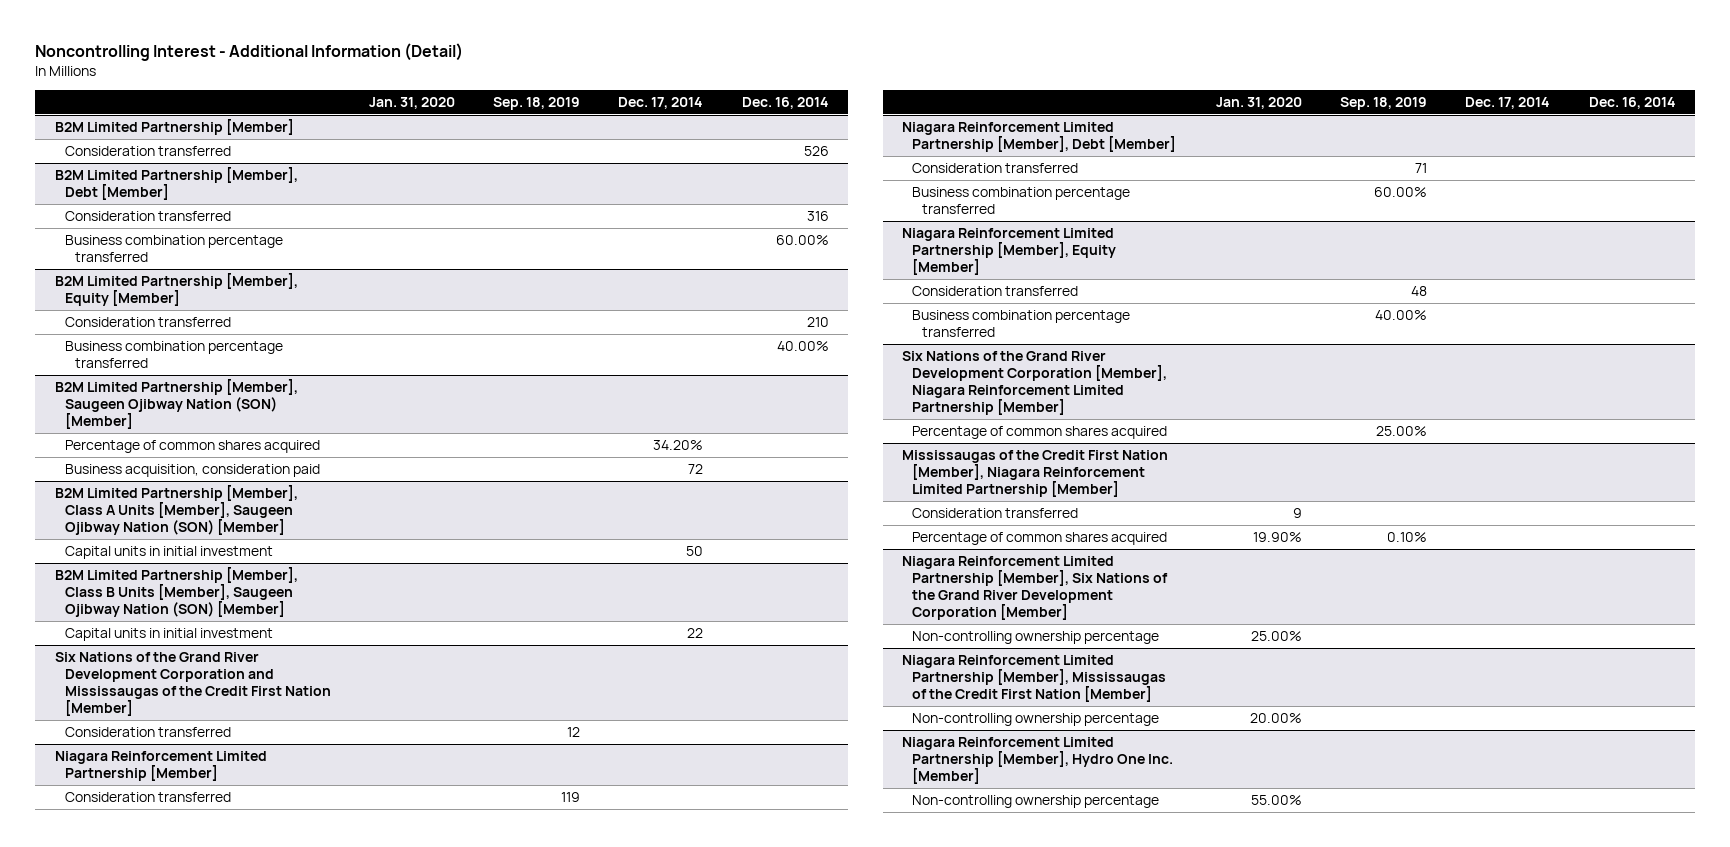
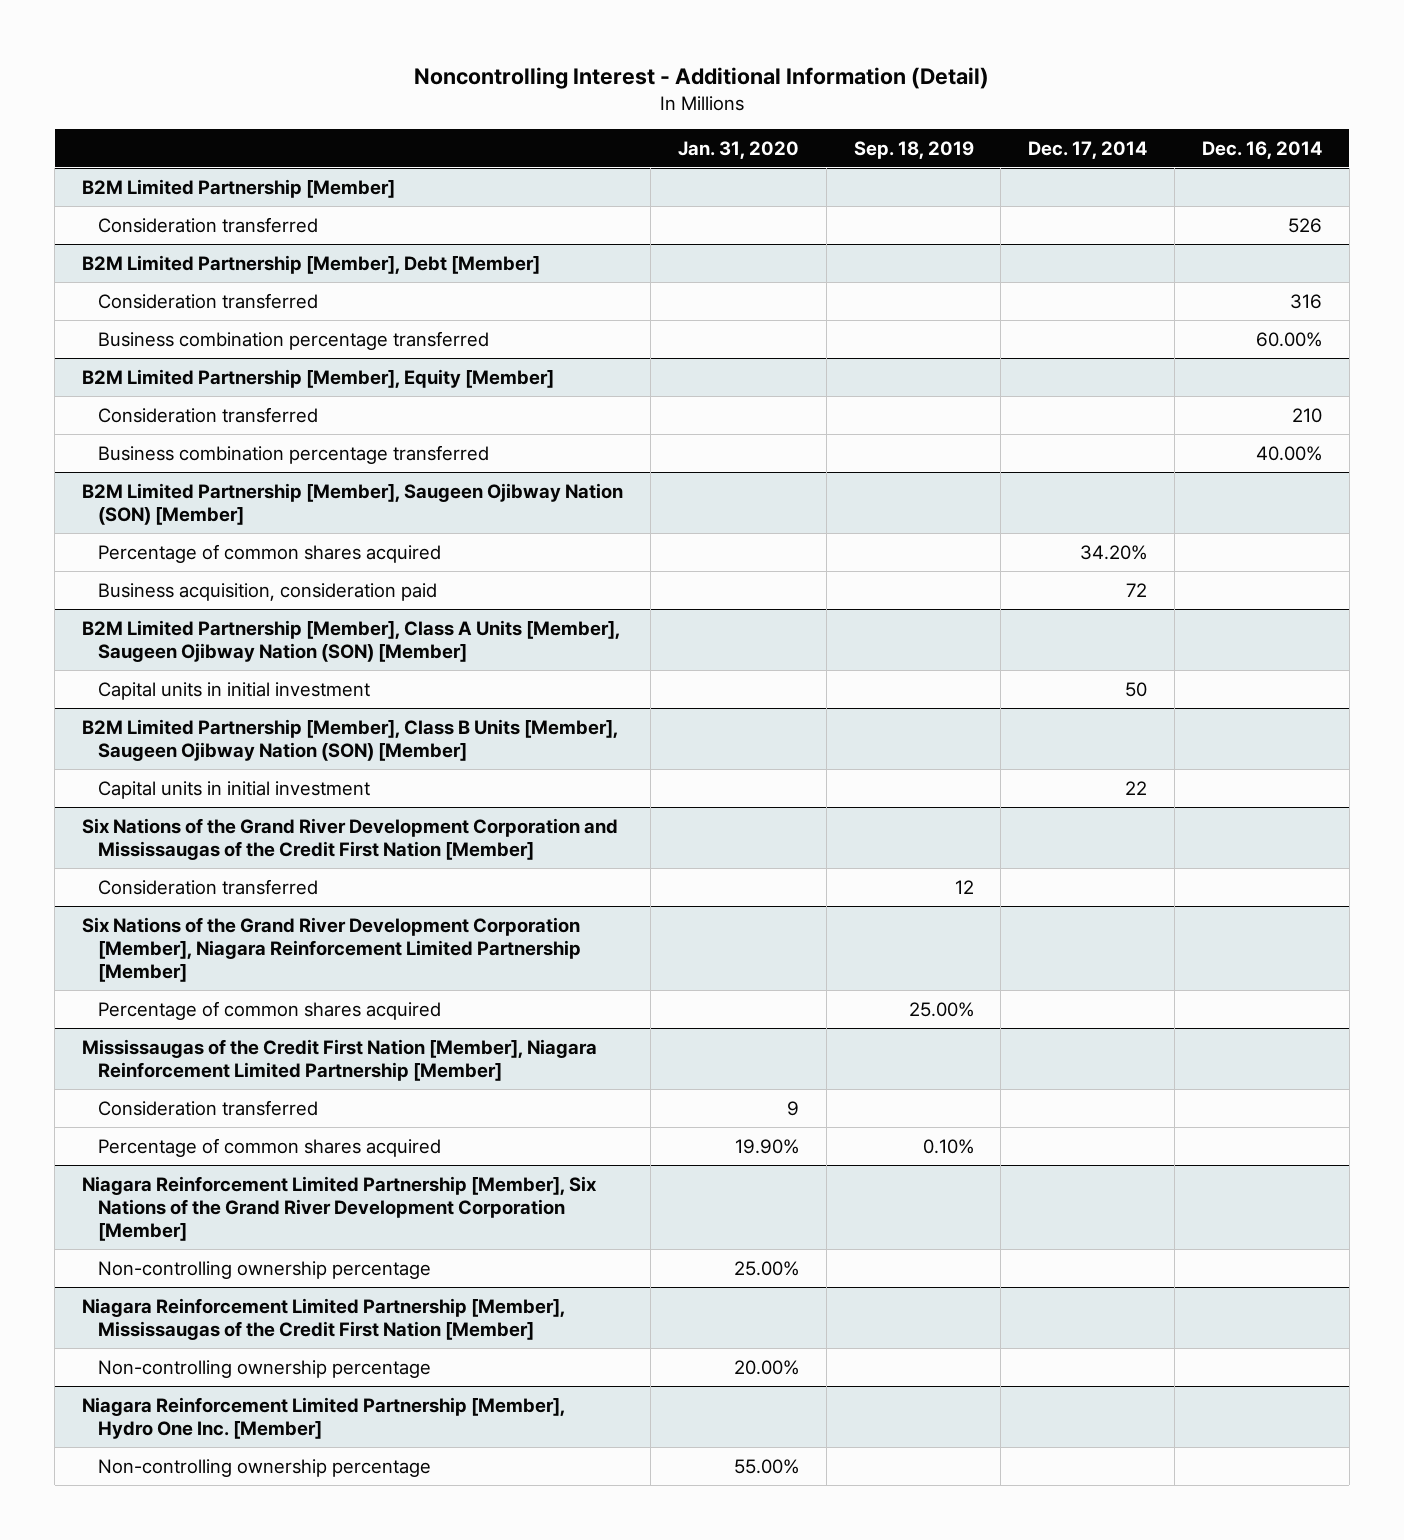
[54,751,267,782] Niagara Reinforcement Limited Partnership [Member] -> none
[64,792,231,803] Consideration transferred -> none
[901,122,1176,153] Niagara Reinforcement Limited Partnership [Member], Debt [Member] -> none
[911,163,1078,174] Consideration transferred -> none
[911,187,1130,215] Business combination percentage transferred -> none
[901,228,1116,276] Niagara Reinforcement Limited Partnership [Member], Equity [Member] -> none
[911,286,1078,297] Consideration transferred -> none
[911,310,1130,338] Business combination percentage transferred -> none

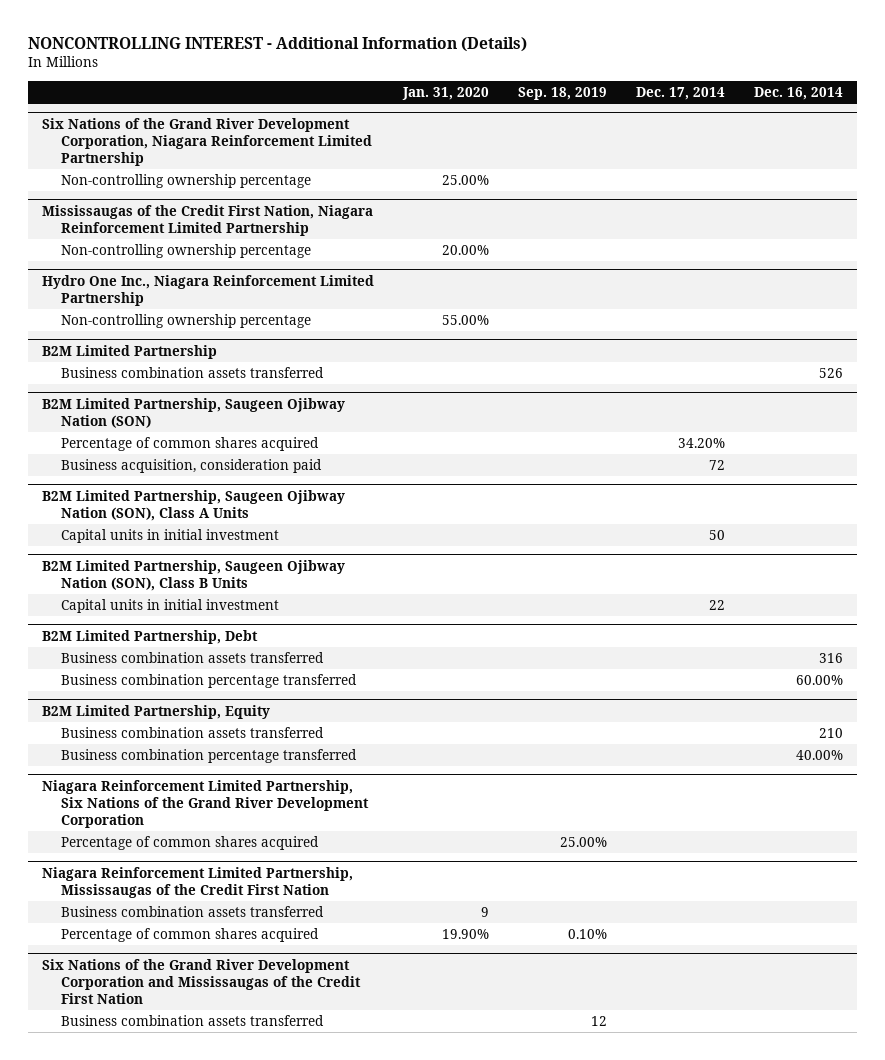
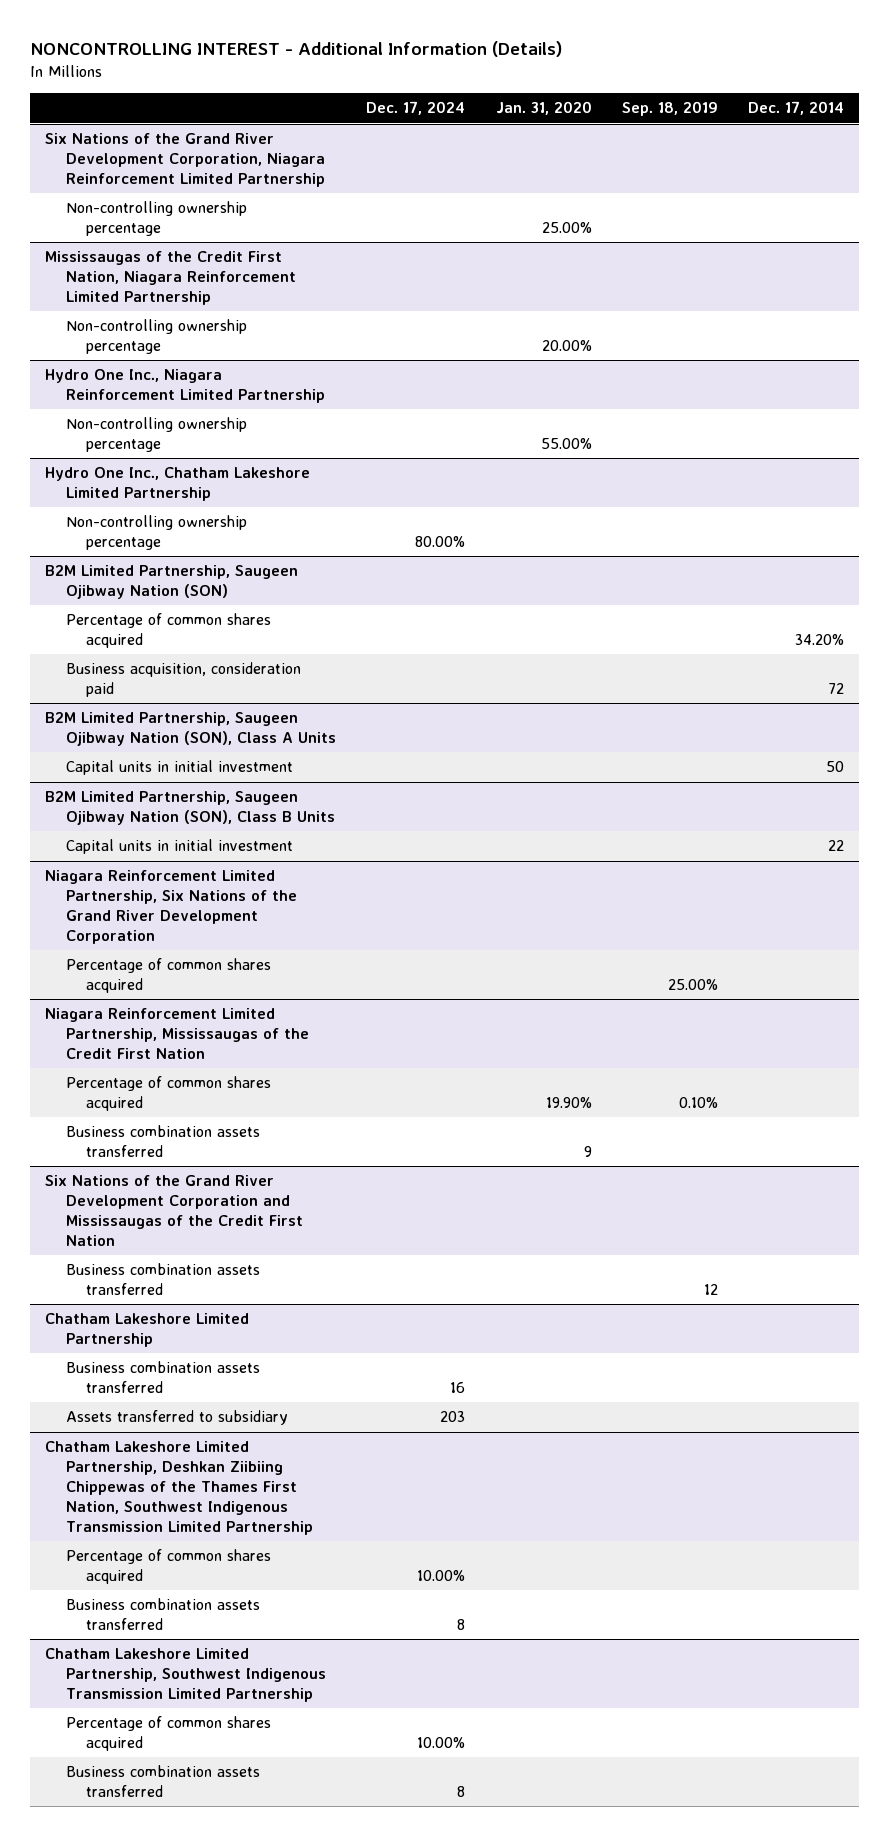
[753,86,843,100] Dec. 16, 2014 -> none
none -> [366,101,466,116] Dec. 17, 2024
[42,344,218,359] B2M Limited Partnership -> none
[61,367,325,379] Business combination assets transferred -> none
none -> [45,467,311,502] Hydro One Inc., Chatham Lakeshore Limited Partnership
none -> [65,515,247,551] Non-controlling ownership percentage
[42,629,259,644] B2M Limited Partnership, Debt -> none
[61,652,325,664] Business combination assets transferred -> none
[61,674,358,689] Business combination percentage transferred -> none
[42,704,271,719] B2M Limited Partnership, Equity -> none
[61,727,325,739] Business combination assets transferred -> none
[61,749,358,764] Business combination percentage transferred -> none
[61,906,325,918] Business combination assets transferred -> [65,1125,260,1158] Business combination assets transferred
none -> [45,1313,250,1348] Chatham Lakeshore Limited Partnership
none -> [65,1361,260,1394] Business combination assets transferred
none -> [65,1410,288,1426] Assets transferred to subsidiary
none -> [45,1441,313,1535] Chatham Lakeshore Limited Partnership, Deshkan Ziibiing Chippewas of the Thames First Nation, Southwest Indigenous Transmission Limited Partnership
none -> [65,1549,271,1585] Percentage of common shares acquired
none -> [65,1598,260,1631] Business combination assets transferred
none -> [45,1648,326,1703] Chatham Lakeshore Limited Partnership, Southwest Indigenous Transmission Limited Partnership
none -> [65,1716,271,1752] Percentage of common shares acquired
none -> [65,1765,260,1798] Business combination assets transferred

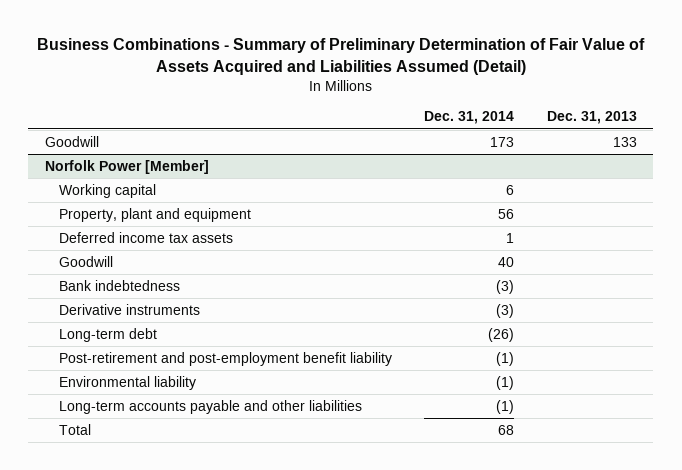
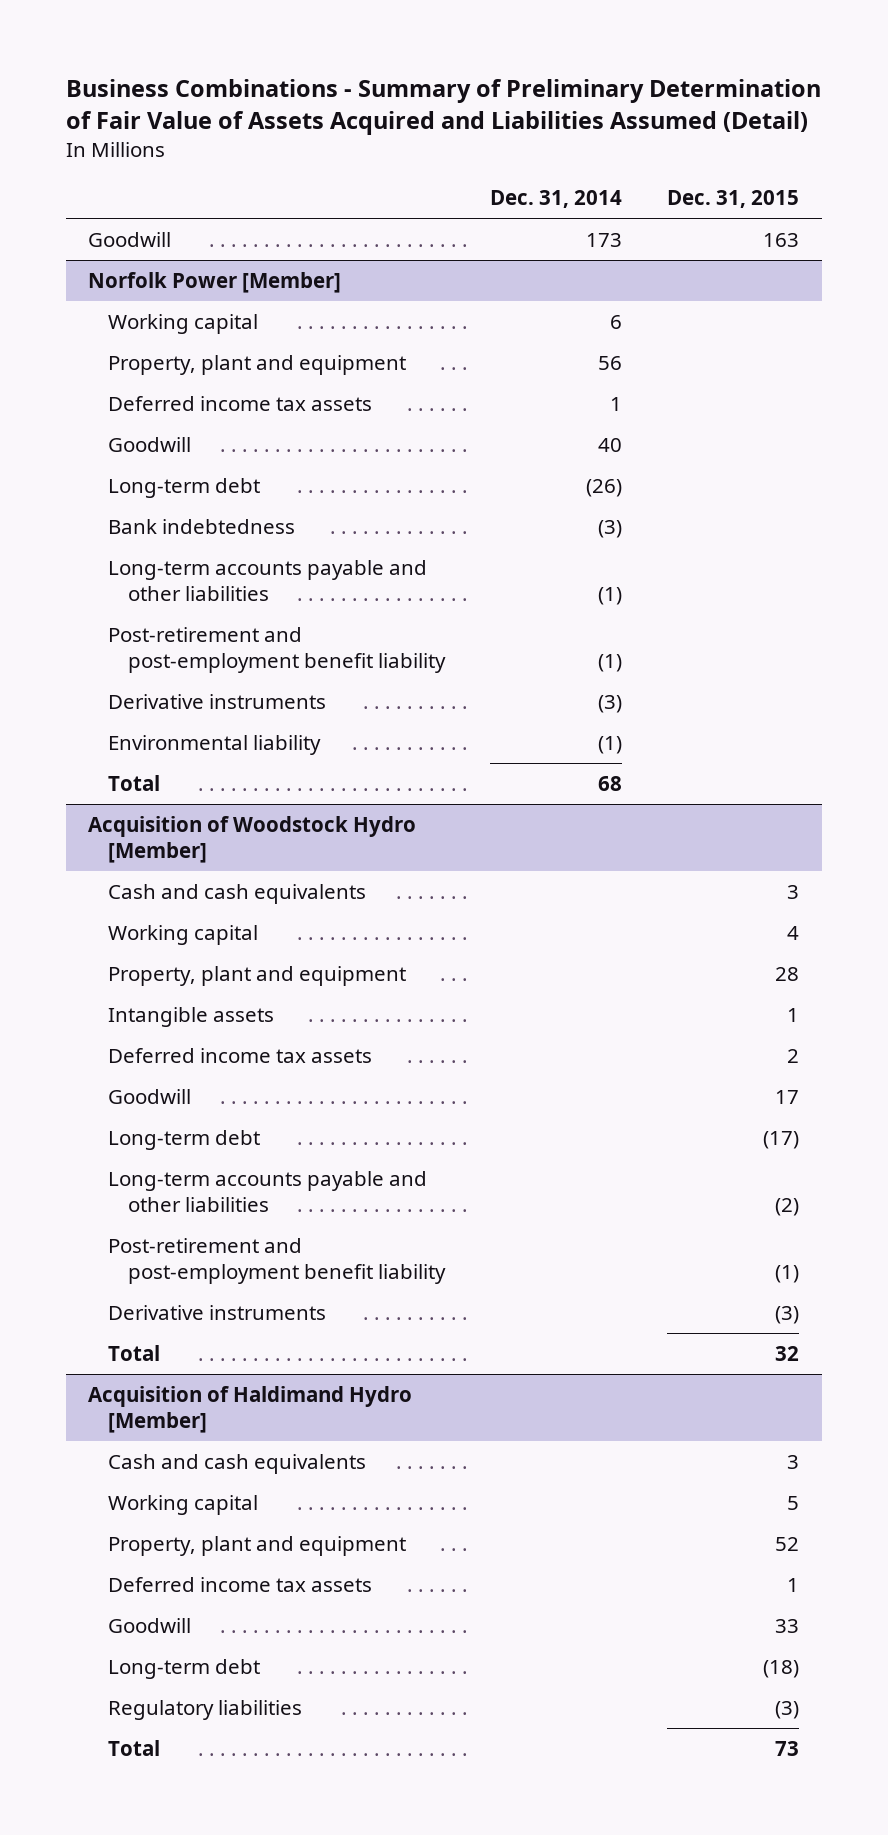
[546,111,637,125] Dec. 31, 2013 -> none
none -> [667,190,800,209] Dec. 31, 2015
[58,279,180,291] Bank indebtedness -> [108,518,296,534] Bank indebtedness
[58,399,362,414] Long-term accounts payable and other liabilities -> [108,559,428,601] Long-term accounts payable and other liabilities
[58,303,200,315] Derivative instruments -> [108,693,327,709] Derivative instruments
none -> [88,815,417,863] Acquisition of Woodstock Hydro [Member]
none -> [108,883,367,904] Cash and cash equivalents
none -> [108,924,259,945] Working capital
none -> [108,965,407,986] Property, plant and equipment
none -> [108,1006,275,1027] Intangible assets
none -> [108,1047,373,1063] Deferred income tax assets
none -> [108,1088,192,1104] Goodwill
none -> [108,1129,261,1150] Long-term debt
none -> [108,1170,428,1212] Long-term accounts payable and other liabilities
none -> [108,1237,446,1284] Post-retirement and post-employment benefit liability
none -> [108,1304,327,1320] Derivative instruments
none -> [108,1344,161,1361] Total
none -> [88,1385,413,1433] Acquisition of Haldimand Hydro [Member]
none -> [108,1453,367,1474] Cash and cash equivalents
none -> [108,1494,259,1515] Working capital
none -> [108,1535,407,1556] Property, plant and equipment
none -> [108,1576,373,1592] Deferred income tax assets
none -> [108,1617,192,1633] Goodwill
none -> [108,1658,261,1679] Long-term debt
none -> [108,1699,303,1720] Regulatory liabilities
none -> [108,1739,161,1756] Total

